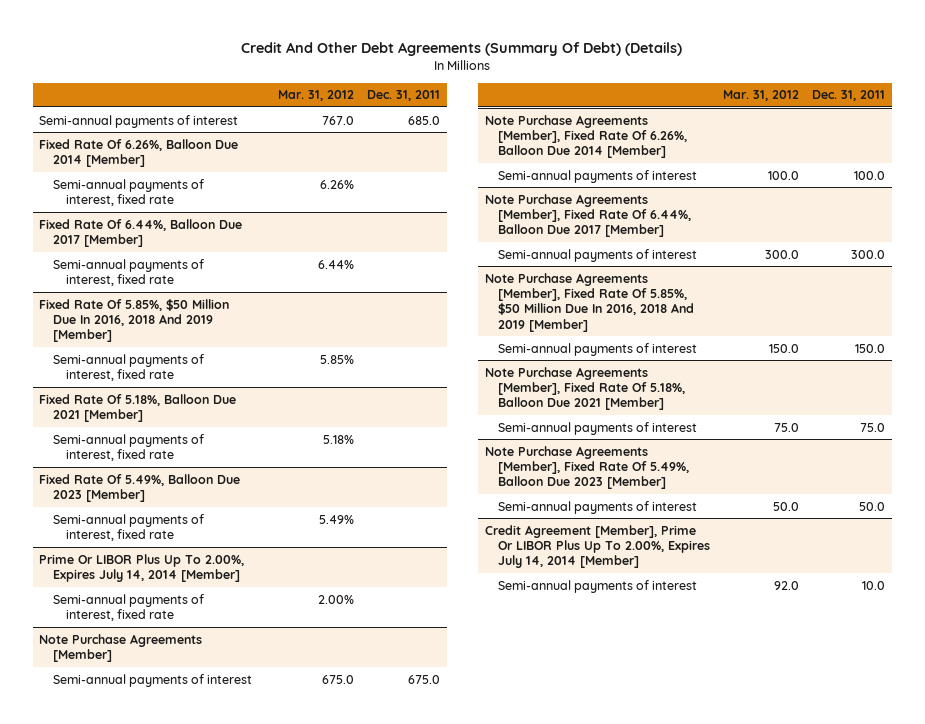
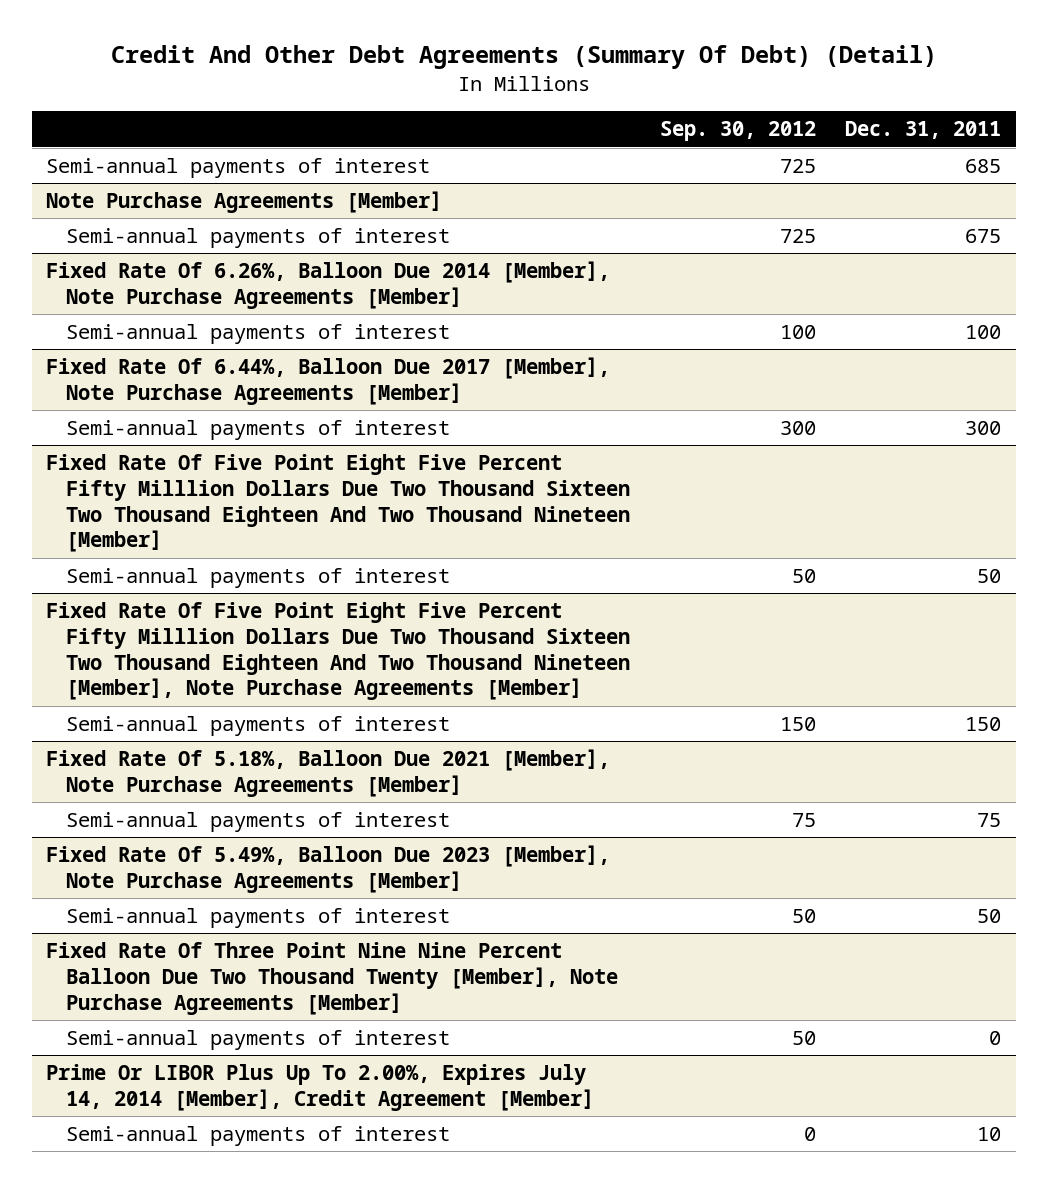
[241,41,683,56] Credit And Other Debt Agreements (Summary Of Debt) (Details) -> [110,45,937,70] Credit And Other Debt Agreements (Summary Of Debt) (Detail)
[277,90,354,102] Mar. 31, 2012 -> none
none -> [659,121,816,142] Sep. 30, 2012
[39,138,239,168] Fixed Rate Of 6.26%, Balloon Due 2014 [Member] -> none
[52,178,204,207] Semi-annual payments of interest, fixed rate -> none
[39,218,243,248] Fixed Rate Of 6.44%, Balloon Due 2017 [Member] -> none
[52,258,204,287] Semi-annual payments of interest, fixed rate -> none
[39,298,230,343] Fixed Rate Of 5.85%, $50 Million Due In 2016, 2018 And 2019 [Member] -> none
[52,353,204,382] Semi-annual payments of interest, fixed rate -> none
[39,393,237,423] Fixed Rate Of 5.18%, Balloon Due 2021 [Member] -> none
[52,433,204,462] Semi-annual payments of interest, fixed rate -> none
[39,473,241,503] Fixed Rate Of 5.49%, Balloon Due 2023 [Member] -> none
[52,513,204,542] Semi-annual payments of interest, fixed rate -> none
[39,553,245,583] Prime Or LIBOR Plus Up To 2.00%, Expires July 14, 2014 [Member] -> none
[52,593,204,622] Semi-annual payments of interest, fixed rate -> none
[408,115,441,125] 685.0 -> [965,159,1002,174] 685
[484,272,695,332] Note Purchase Agreements [Member], Fixed Rate Of 5.85%, $50 Million Due In 2016, 2018 And 2019 [Member] -> none
[498,342,698,356] Semi-annual payments of interest -> none
[408,674,441,684] 675.0 -> [965,229,1002,244] 675
[484,114,688,159] Note Purchase Agreements [Member], Fixed Rate Of 6.26%, Balloon Due 2014 [Member] -> [46,261,611,309] Fixed Rate Of 6.26%, Balloon Due 2014 [Member], Note Purchase Agreements [Member]
[854,170,886,180] 100.0 -> [965,325,1002,340] 100
[484,193,692,238] Note Purchase Agreements [Member], Fixed Rate Of 6.44%, Balloon Due 2017 [Member] -> [46,357,611,405] Fixed Rate Of 6.44%, Balloon Due 2017 [Member], Note Purchase Agreements [Member]
[851,249,886,259] 300.0 -> [965,421,1002,436] 300
none -> [46,454,631,553] Fixed Rate Of Five Point Eight Five Percent Fifty Milllion Dollars Due Two Thousand Sixteen Two Thousand Eighteen And Two Thousand Nineteen [Member]
none -> [66,568,451,589] Semi-annual payments of interest
none -> [46,602,631,701] Fixed Rate Of Five Point Eight Five Percent Fifty Milllion Dollars Due Two Thousand Sixteen Two Thousand Eighteen And Two Thousand Nineteen [Member], Note Purchase Agreements [Member]
none -> [66,716,451,737] Semi-annual payments of interest
[484,366,686,411] Note Purchase Agreements [Member], Fixed Rate Of 5.18%, Balloon Due 2021 [Member] -> [46,749,611,797] Fixed Rate Of 5.18%, Balloon Due 2021 [Member], Note Purchase Agreements [Member]
[860,422,886,432] 75.0 -> [977,813,1002,828] 75
[484,445,690,490] Note Purchase Agreements [Member], Fixed Rate Of 5.49%, Balloon Due 2023 [Member] -> [46,845,611,893] Fixed Rate Of 5.49%, Balloon Due 2023 [Member], Note Purchase Agreements [Member]
[859,501,886,511] 50.0 -> [977,909,1002,924] 50
none -> [46,942,619,1015] Fixed Rate Of Three Point Nine Nine Percent Balloon Due Two Thousand Twenty [Member], Note Purchase Agreements [Member]
none -> [66,1030,451,1051] Semi-annual payments of interest
[484,524,711,569] Credit Agreement [Member], Prime Or LIBOR Plus Up To 2.00%, Expires July 14, 2014 [Member] -> [46,1064,595,1111] Prime Or LIBOR Plus Up To 2.00%, Expires July 14, 2014 [Member], Credit Agreement [Member]
[862,580,886,590] 10.0 -> [977,1127,1002,1142] 10

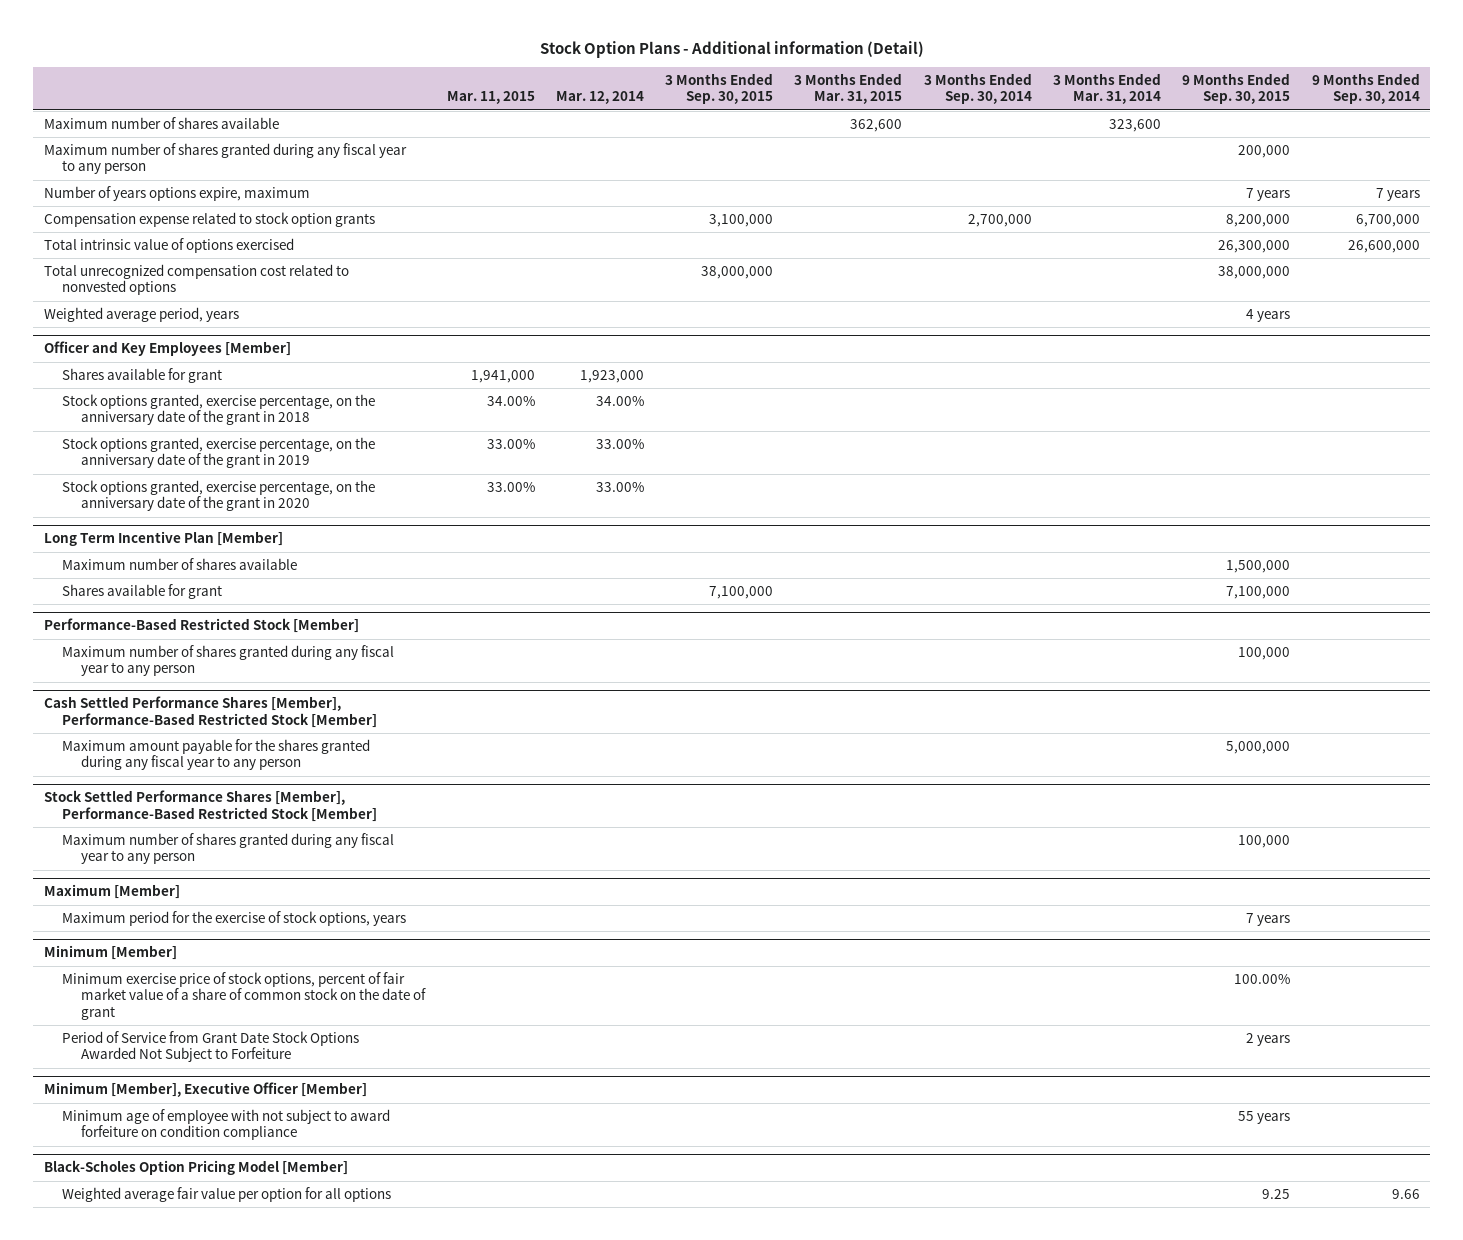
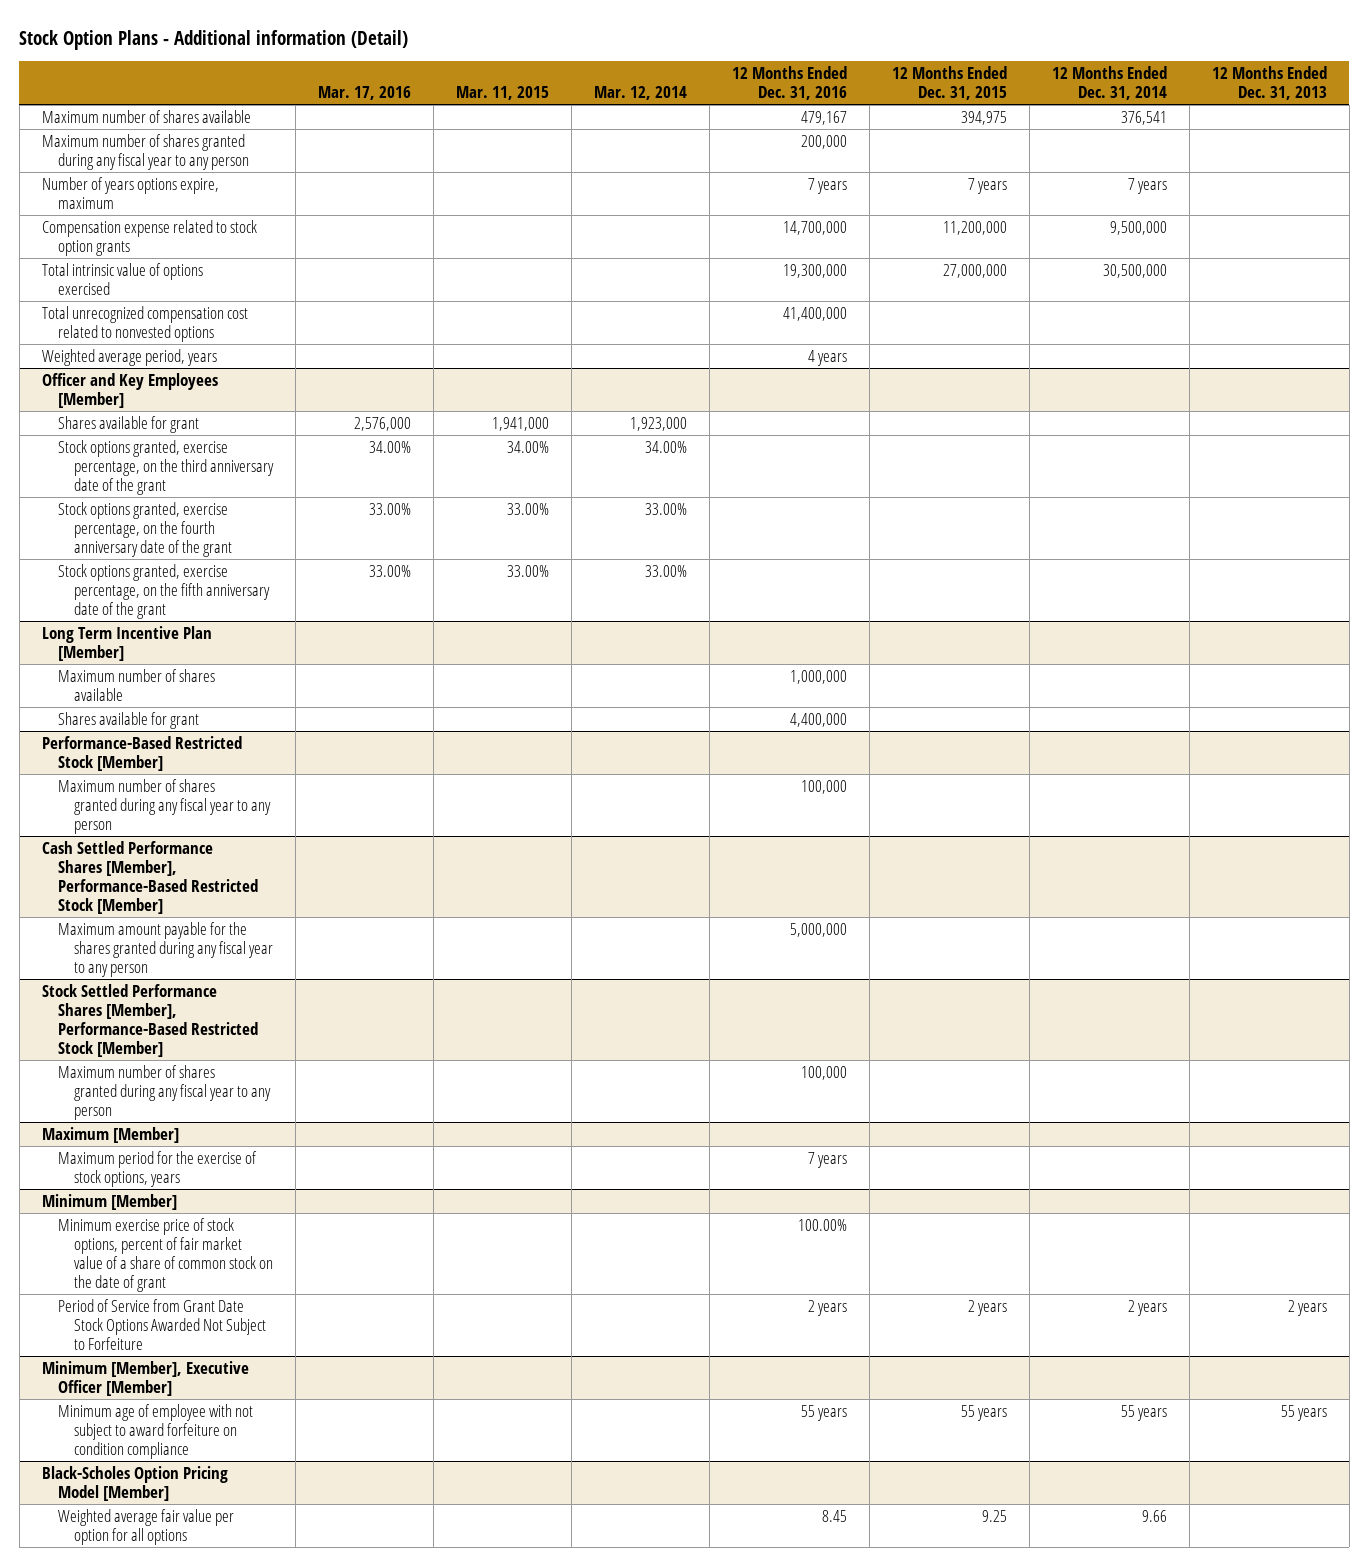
[665,72,774,105] 3 Months Ended Sep. 30, 2015 -> none
[794,72,903,105] 3 Months Ended Mar. 31, 2015 -> none
[923,72,1032,105] 3 Months Ended Sep. 30, 2014 -> none
[1053,72,1162,105] 3 Months Ended Mar. 31, 2014 -> none
[1182,72,1291,105] 9 Months Ended Sep. 30, 2015 -> none
[1311,72,1420,105] 9 Months Ended Sep. 30, 2014 -> none
none -> [317,86,411,101] Mar. 17, 2016
none -> [731,65,847,101] 12 Months Ended Dec. 31, 2016
none -> [891,65,1007,101] 12 Months Ended Dec. 31, 2015
none -> [1051,65,1167,101] 12 Months Ended Dec. 31, 2014
none -> [1211,65,1327,101] 12 Months Ended Dec. 31, 2013
[62,394,376,426] Stock options granted, exercise percentage, on the anniversary date of the grant in 2018 -> [57,439,274,496] Stock options granted, exercise percentage, on the third anniversary date of the grant
[62,437,376,469] Stock options granted, exercise percentage, on the anniversary date of the grant in 2019 -> [57,501,232,558] Stock options granted, exercise percentage, on the fourth anniversary date of the grant
[62,480,376,512] Stock options granted, exercise percentage, on the anniversary date of the grant in 2020 -> [57,563,270,620] Stock options granted, exercise percentage, on the fifth anniversary date of the grant

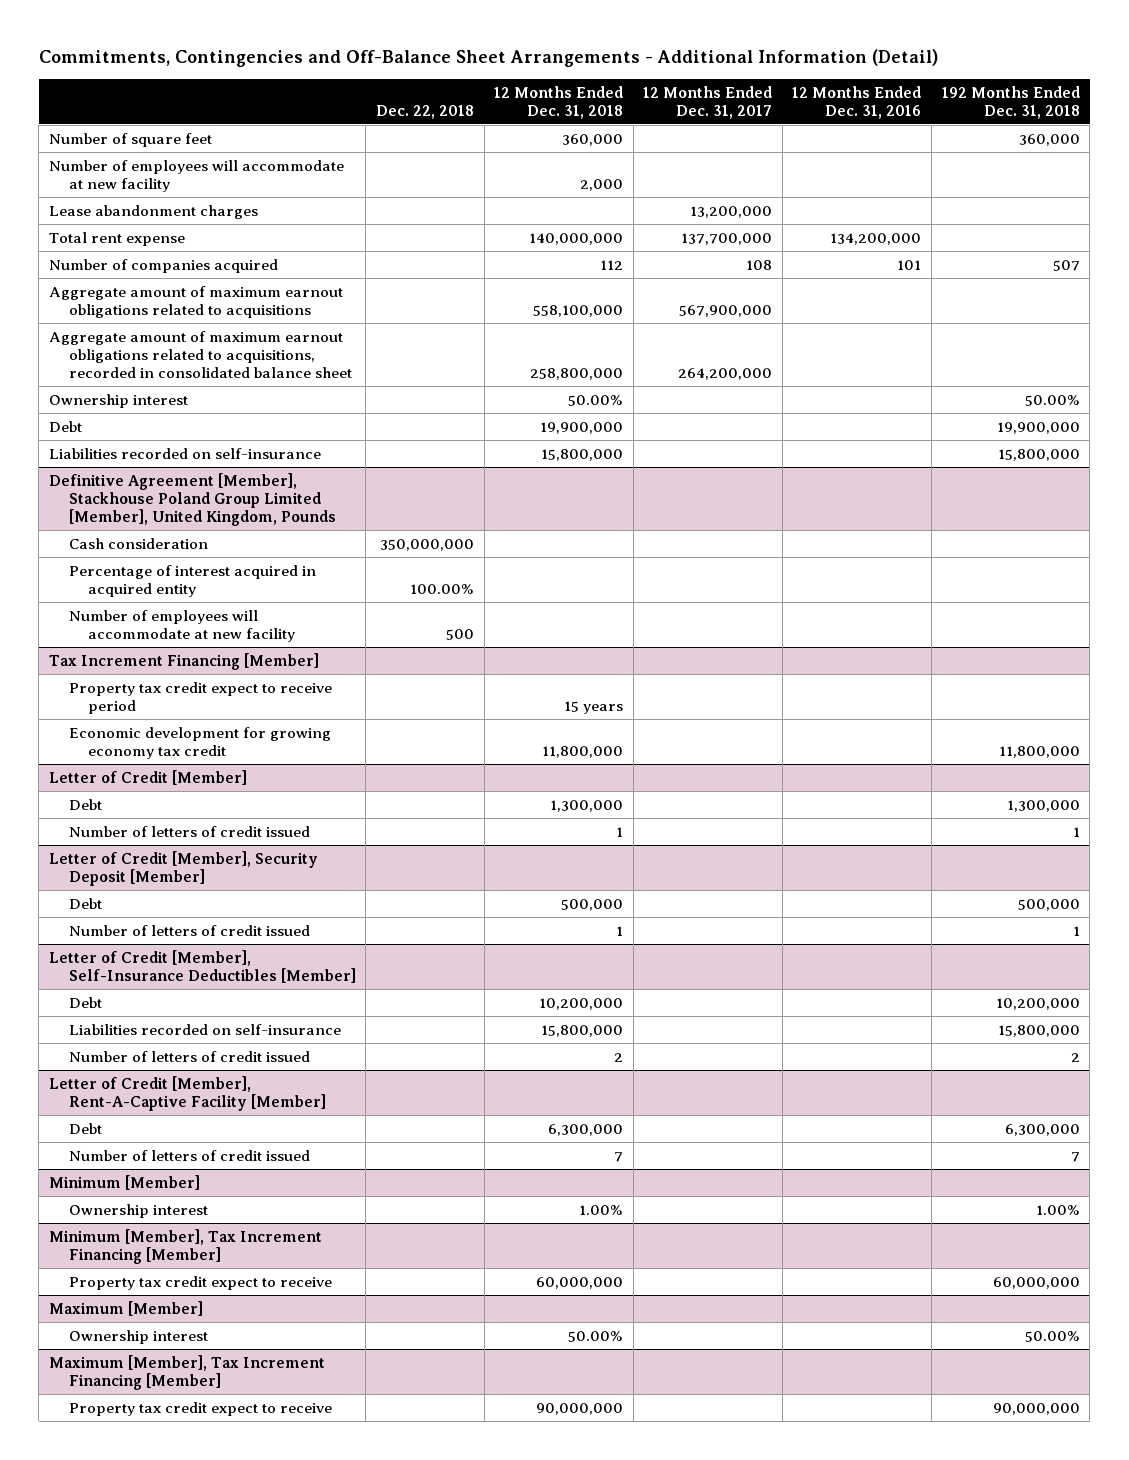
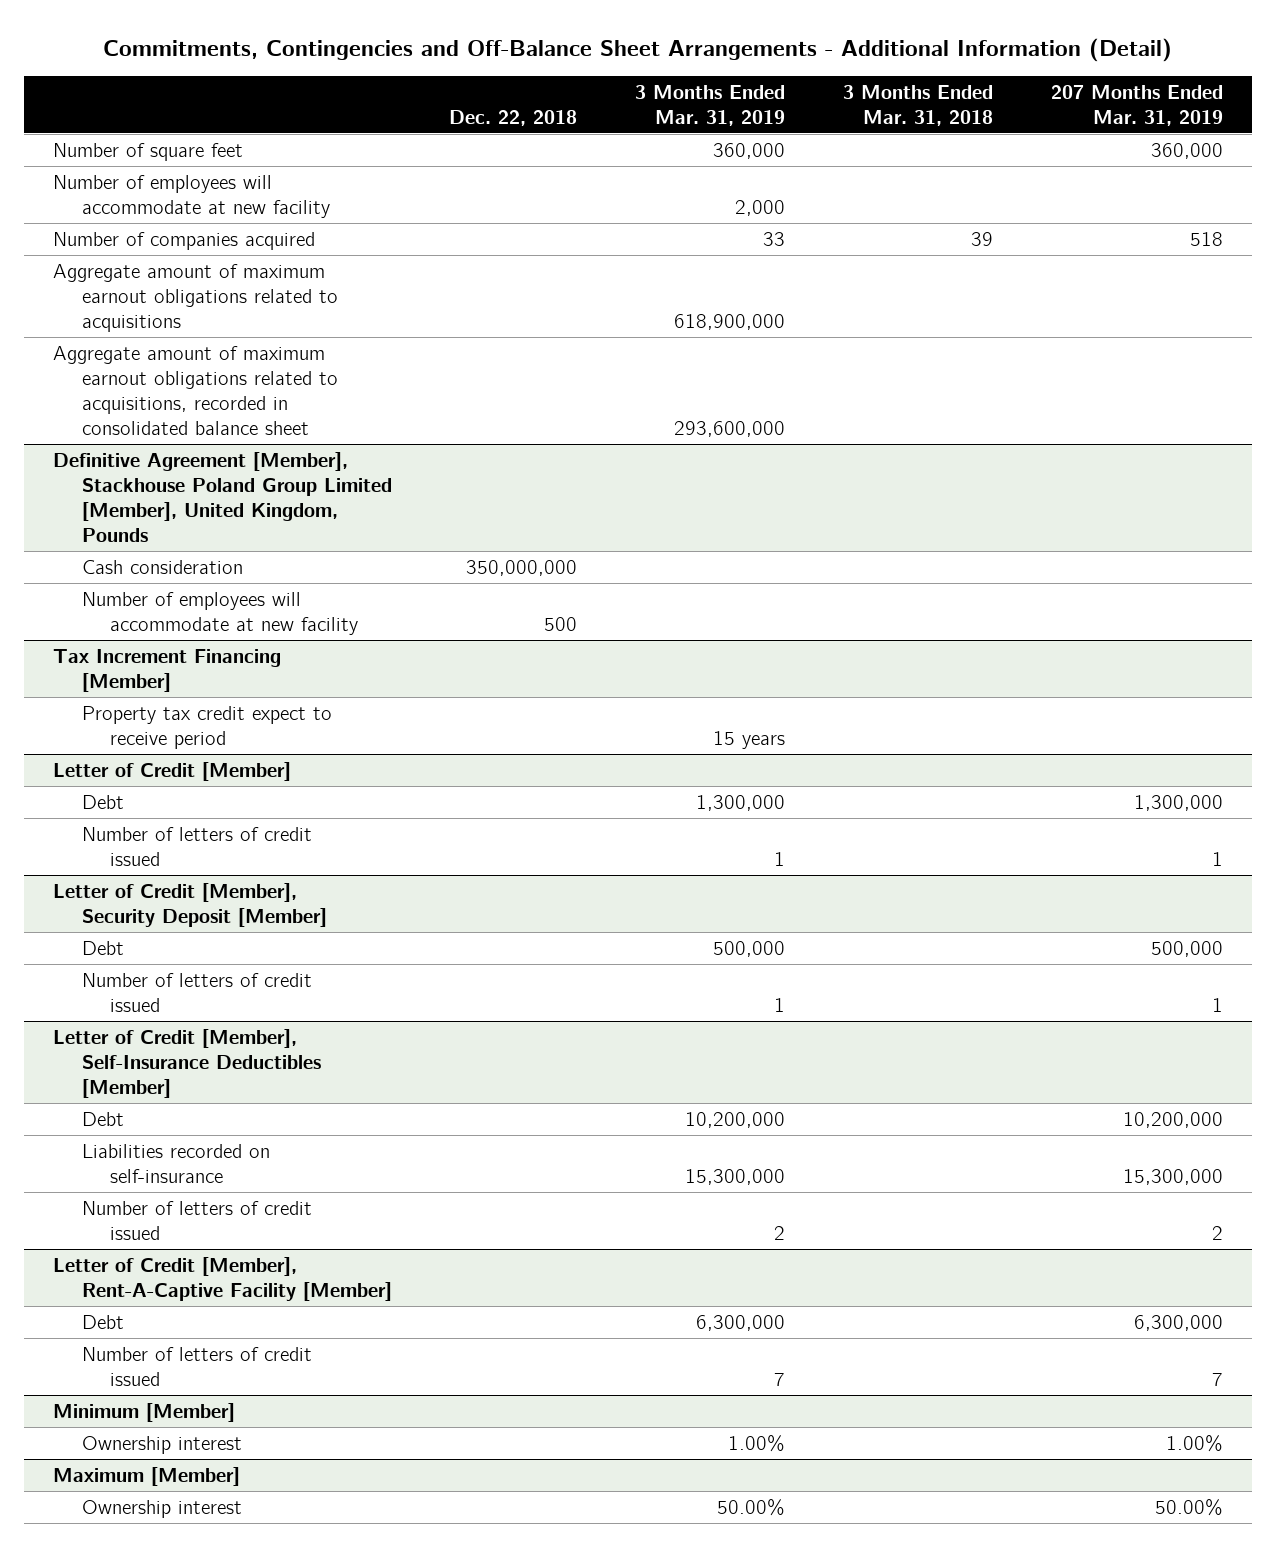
[494,85,624,119] 12 Months Ended Dec. 31, 2018 -> none
[643,85,773,119] 12 Months Ended Dec. 31, 2017 -> none
[792,85,922,119] 12 Months Ended Dec. 31, 2016 -> none
[941,85,1080,119] 192 Months Ended Dec. 31, 2018 -> none
none -> [635,84,786,126] 3 Months Ended Mar. 31, 2019
none -> [843,84,994,126] 3 Months Ended Mar. 31, 2018
none -> [1050,84,1223,126] 207 Months Ended Mar. 31, 2019
[48,204,258,219] Lease abandonment charges -> none
[48,231,185,246] Total rent expense -> none
[48,393,188,408] Ownership interest -> none
[48,420,82,432] Debt -> none
[48,447,321,459] Liabilities recorded on self-insurance -> none
[68,564,316,597] Percentage of interest acquired in acquired entity -> none
[68,726,331,759] Economic development for growing economy tax credit -> none
[48,1228,322,1264] Minimum [Member], Tax Increment Financing [Member] -> none
[68,1275,332,1290] Property tax credit expect to receive -> none
[48,1354,325,1390] Maximum [Member], Tax Increment Financing [Member] -> none
[68,1401,332,1416] Property tax credit expect to receive -> none

